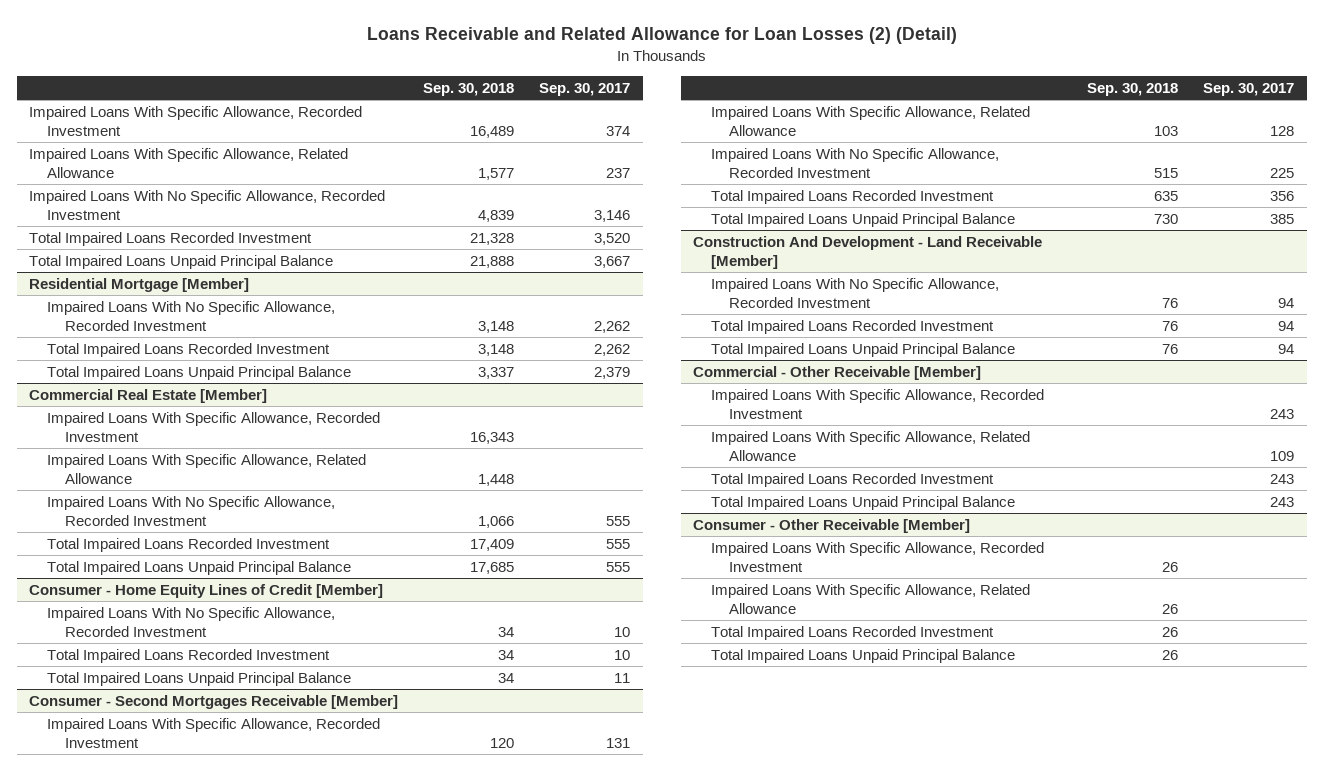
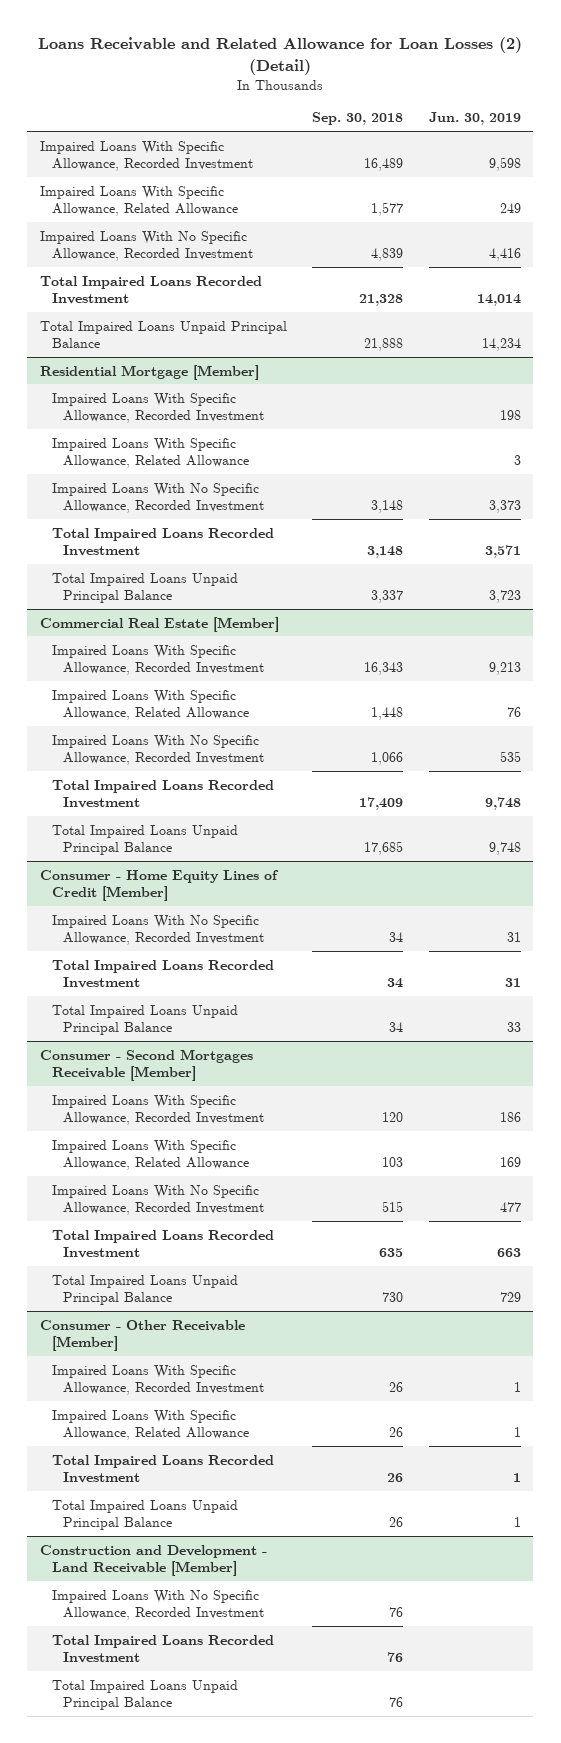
[539,83,631,97] Sep. 30, 2017 -> none
none -> [428,112,521,126] Jun. 30, 2019
none -> [51,392,265,424] Impaired Loans With Specific Allowance, Recorded Investment
none -> [51,437,250,469] Impaired Loans With Specific Allowance, Related Allowance
[693,235,1043,270] Construction And Development - Land Receivable [Member] -> none
[711,277,1000,309] Impaired Loans With No Specific Allowance, Recorded Investment -> none
[711,319,995,334] Total Impaired Loans Recorded Investment -> none
[711,342,1016,357] Total Impaired Loans Unpaid Principal Balance -> none
[693,365,982,380] Commercial - Other Receivable [Member] -> none
[711,388,1045,420] Impaired Loans With Specific Allowance, Recorded Investment -> none
[711,430,1031,462] Impaired Loans With Specific Allowance, Related Allowance -> none
[711,472,995,487] Total Impaired Loans Recorded Investment -> none
[711,495,1016,510] Total Impaired Loans Unpaid Principal Balance -> none
none -> [40,1544,268,1577] Construction and Development - Land Receivable [Member]
none -> [51,1589,265,1621] Impaired Loans With No Specific Allowance, Recorded Investment
none -> [51,1634,274,1664] Total Impaired Loans Recorded Investment
none -> [51,1679,238,1711] Total Impaired Loans Unpaid Principal Balance

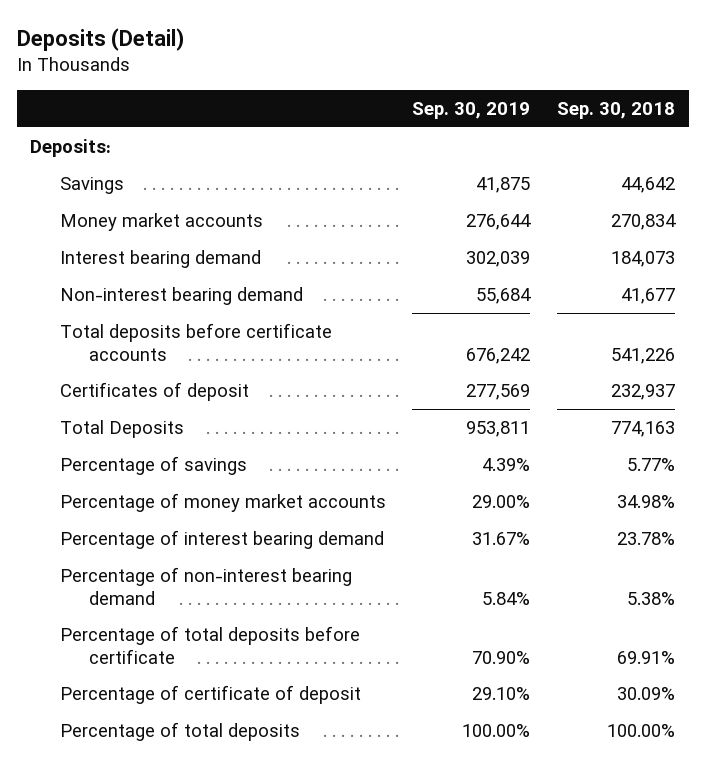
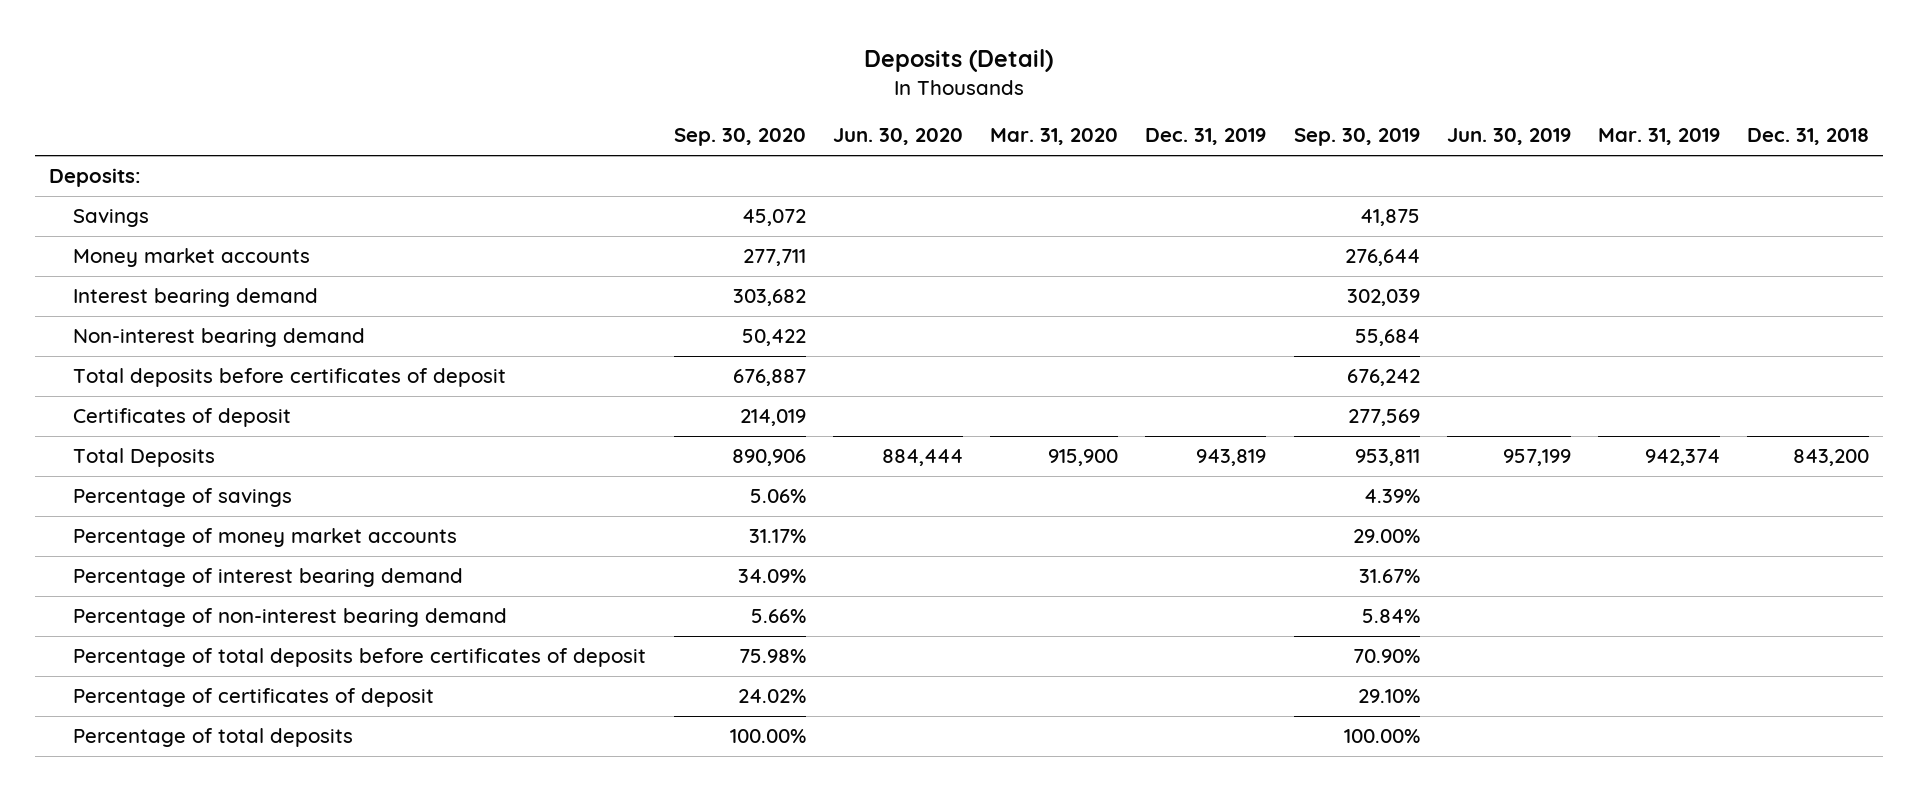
[557,102,676,120] Sep. 30, 2018 -> none
none -> [673,128,806,147] Sep. 30, 2020
none -> [832,128,963,146] Jun. 30, 2020
none -> [990,128,1119,146] Mar. 31, 2020
none -> [1145,128,1267,146] Dec. 31, 2019
none -> [1446,128,1571,146] Jun. 30, 2019
none -> [1598,128,1721,146] Mar. 31, 2019
none -> [1747,128,1870,146] Dec. 31, 2018
[59,323,332,361] Total deposits before certificate accounts -> [73,368,507,388] Total deposits before certificates of deposit
[59,626,360,664] Percentage of total deposits before certificate -> [73,648,647,668] Percentage of total deposits before certificates of deposit
[59,685,361,705] Percentage of certificate of deposit -> [73,688,435,708] Percentage of certificates of deposit

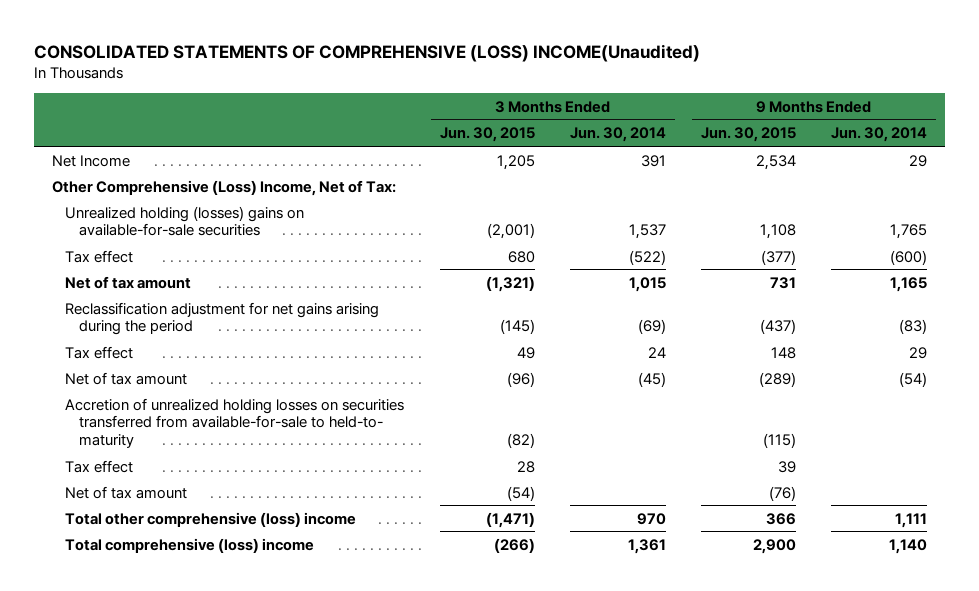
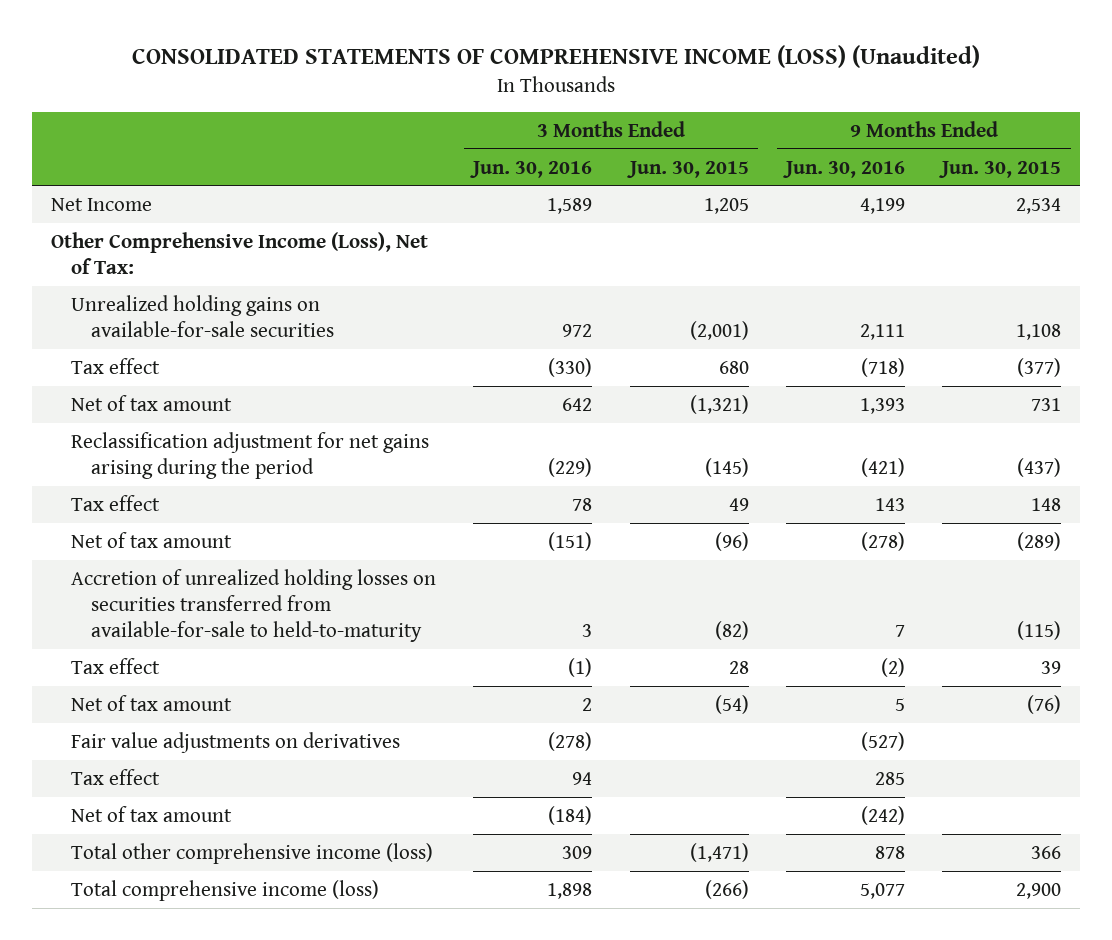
[34,43,701,62] CONSOLIDATED STATEMENTS OF COMPREHENSIVE (LOSS) INCOME(Unaudited) -> [132,45,981,69] CONSOLIDATED STATEMENTS OF COMPREHENSIVE INCOME (LOSS) (Unaudited)
[569,127,666,143] Jun. 30, 2014 -> none
[831,127,928,143] Jun. 30, 2014 -> none
none -> [470,160,593,178] Jun. 30, 2016
none -> [783,160,906,178] Jun. 30, 2016
[51,179,396,196] Other Comprehensive (Loss) Income, Net of Tax: -> [50,231,428,274] Other Comprehensive Income (Loss), Net of Tax:
[65,205,305,237] Unrealized holding (losses) gains on available-for-sale securities -> [71,294,335,337] Unrealized holding gains on available-for-sale securities
[65,397,405,449] Accretion of unrealized holding losses on securities transferred from available-for-sale to held-to- maturity -> [71,568,437,642] Accretion of unrealized holding losses on securities transferred from available-for-sale to held-to-maturity
none -> [71,731,401,753] Fair value adjustments on derivatives
none -> [71,768,161,785] Tax effect
none -> [71,805,233,822] Net of tax amount
[65,511,357,527] Total other comprehensive (loss) income -> [71,842,434,864] Total other comprehensive income (loss)
[65,537,315,553] Total comprehensive (loss) income -> [71,879,380,901] Total comprehensive income (loss)

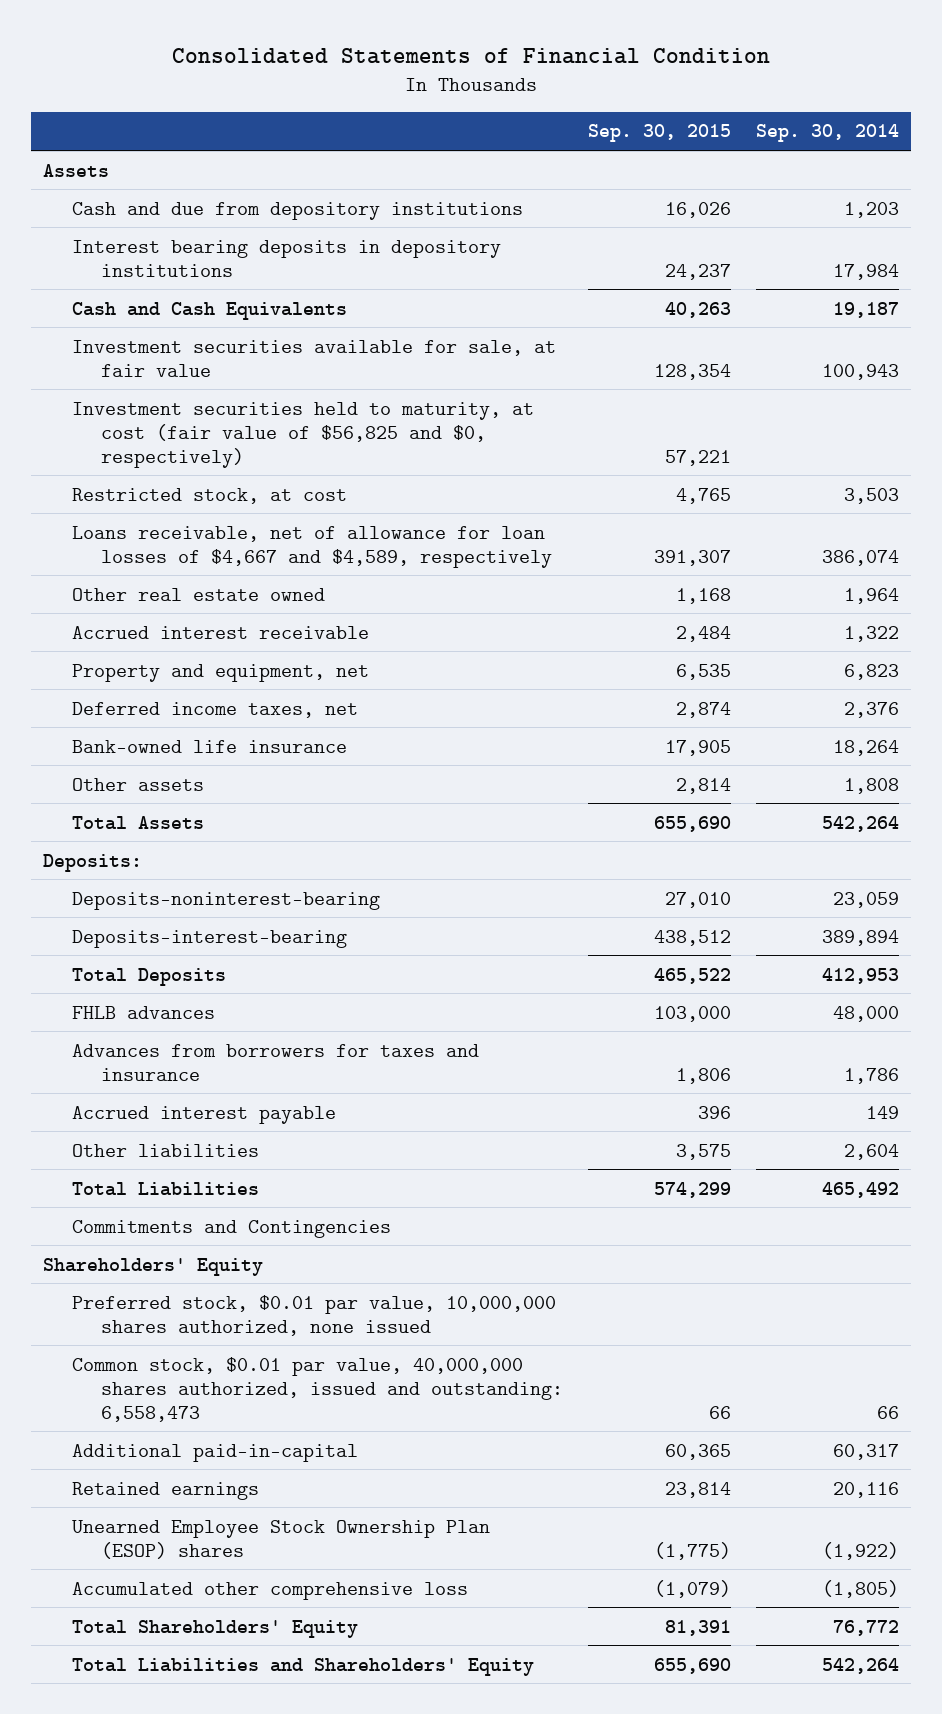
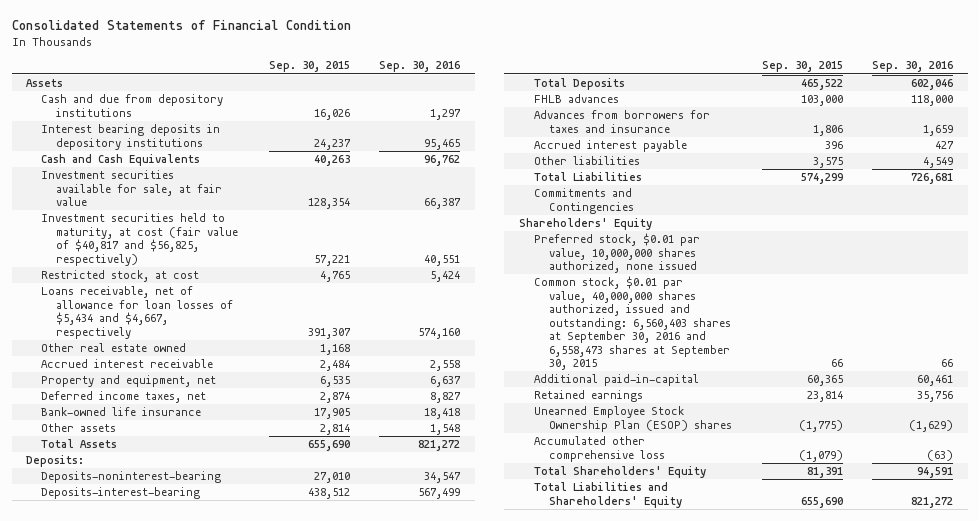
[755,124,899,143] Sep. 30, 2014 -> none
none -> [379,61,461,73] Sep. 30, 2016
[72,401,535,468] Investment securities held to maturity, at cost (fair value of $56,825 and $0, respectively) -> [41,213,239,266] Investment securities held to maturity, at cost (fair value of $40,817 and $56,825, respectively)
[72,525,553,568] Loans receivable, net of allowance for loan losses of $4,667 and $4,589, respectively -> [41,286,234,339] Loans receivable, net of allowance for loan losses of $5,434 and $4,667, respectively
[72,1356,564,1422] Common stock, $0.01 par value, 40,000,000 shares authorized, issued and outstanding: 6,558,473 -> [534,276,732,371] Common stock, $0.01 par value, 40,000,000 shares authorized, issued and outstanding: 6,560,403 shares at September 30, 2016 and 6,558,473 shares at September 30, 2015

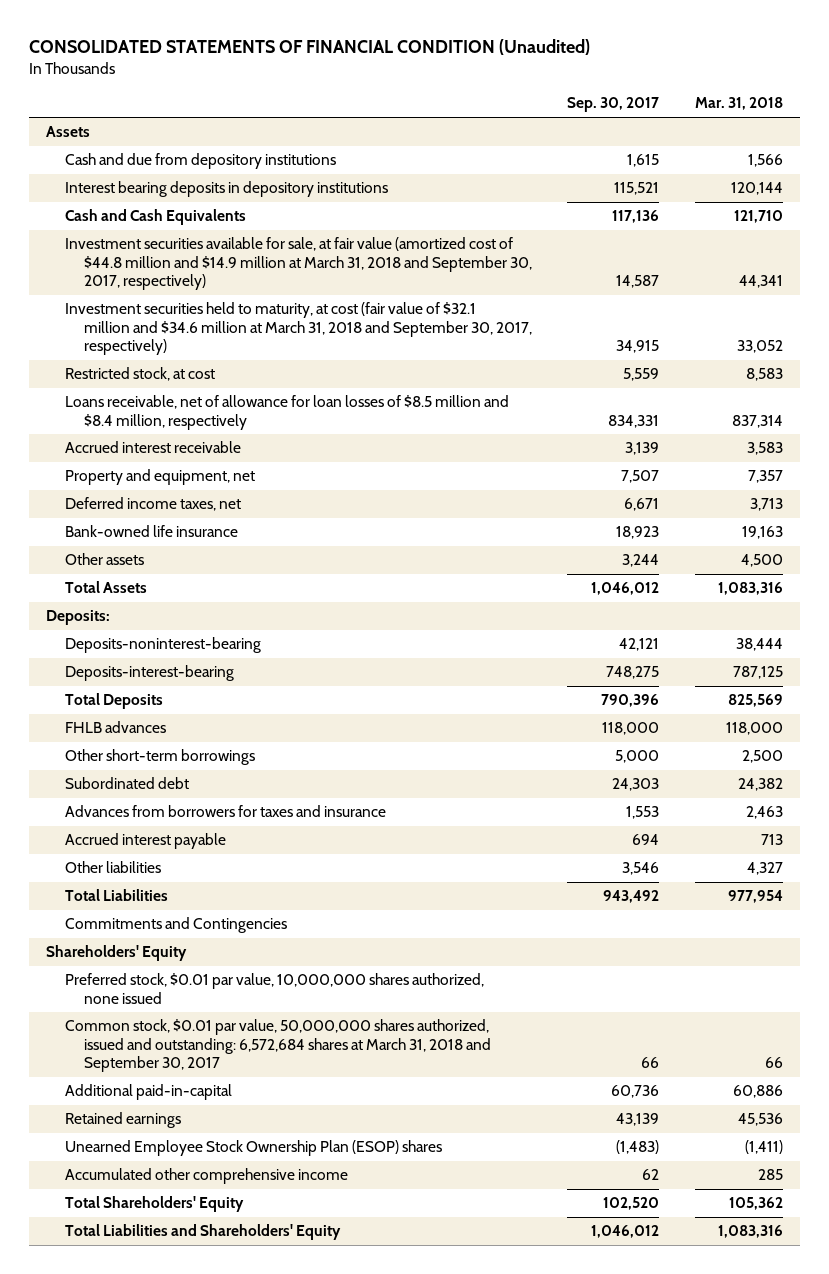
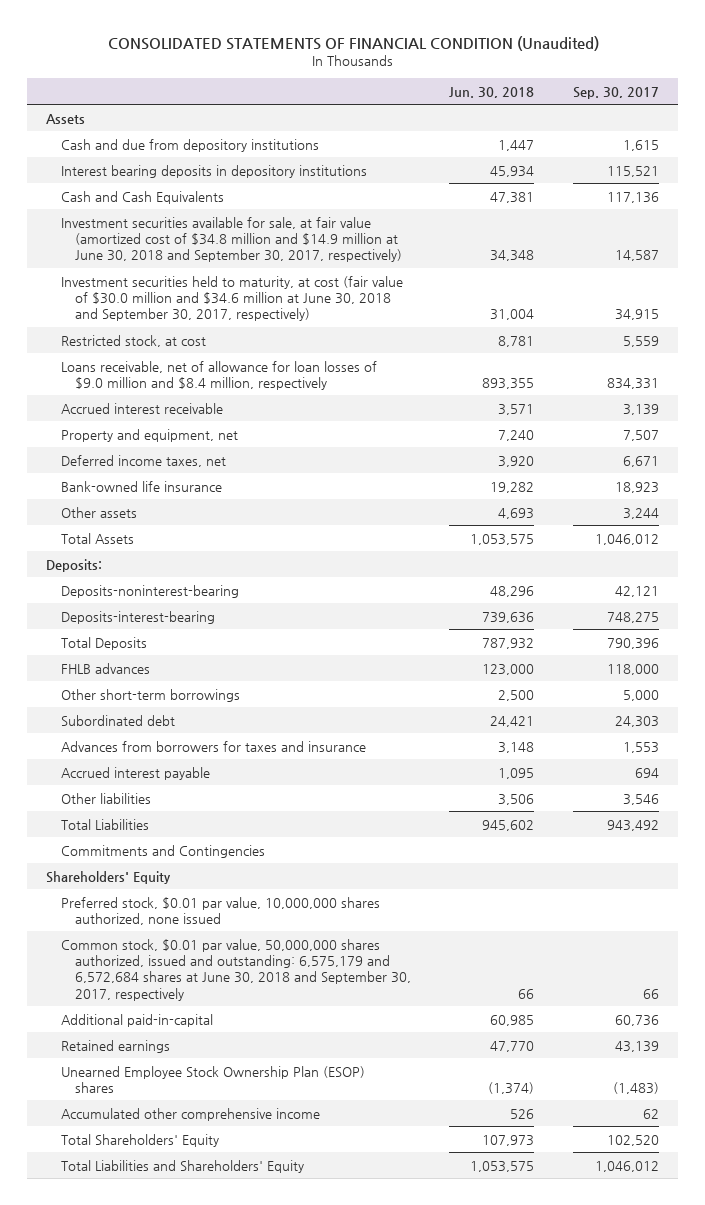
[694,97,783,111] Mar. 31, 2018 -> none
none -> [449,86,535,98] Jun. 30, 2018
[65,237,533,291] Investment securities available for sale, at fair value (amortized cost of $44.8 million and $14.9 million at March 31, 2018 and September 30, 2017, respectively) -> [60,216,402,263] Investment securities available for sale, at fair value (amortized cost of $34.8 million and $14.9 million at June 30, 2018 and September 30, 2017, respectively)
[65,302,533,356] Investment securities held to maturity, at cost (fair value of $32.1 million and $34.6 million at March 31, 2018 and September 30, 2017, respectively) -> [60,275,403,322] Investment securities held to maturity, at cost (fair value of $30.0 million and $34.6 million at June 30, 2018 and September 30, 2017, respectively)
[65,395,510,430] Loans receivable, net of allowance for loan losses of $8.5 million and $8.4 million, respectively -> [60,360,377,391] Loans receivable, net of allowance for loan losses of $9.0 million and $8.4 million, respectively
[65,1019,492,1073] Common stock, $0.01 par value, 50,000,000 shares authorized, issued and outstanding: 6,572,684 shares at March 31, 2018 and September 30, 2017 -> [60,938,411,1001] Common stock, $0.01 par value, 50,000,000 shares authorized, issued and outstanding: 6,575,179 and 6,572,684 shares at June 30, 2018 and September 30, 2017, respectively

